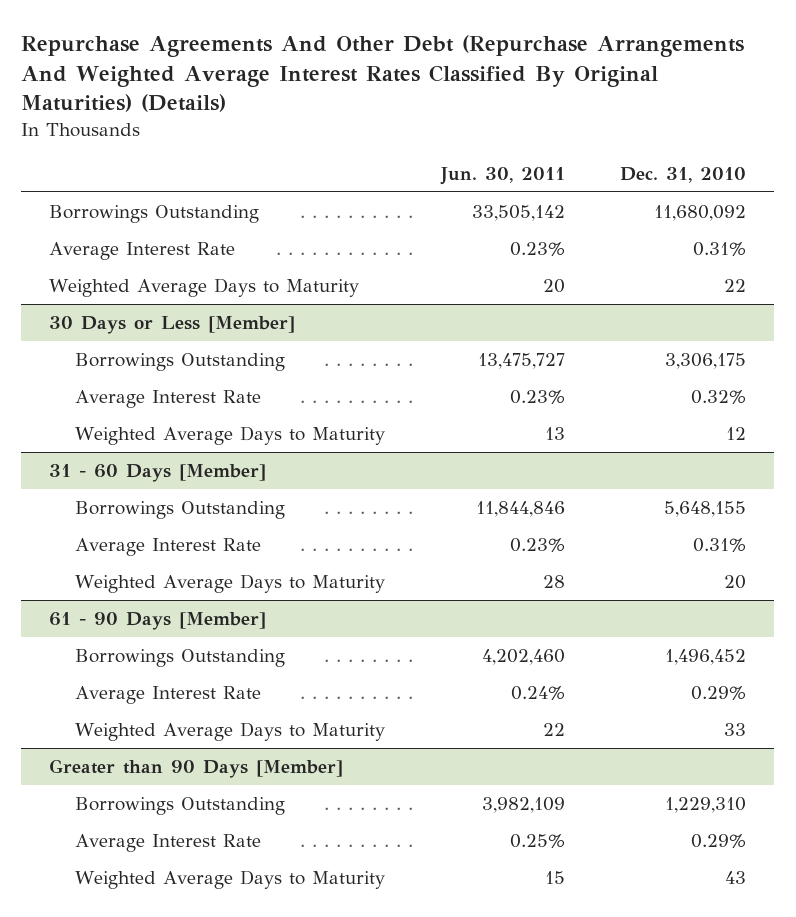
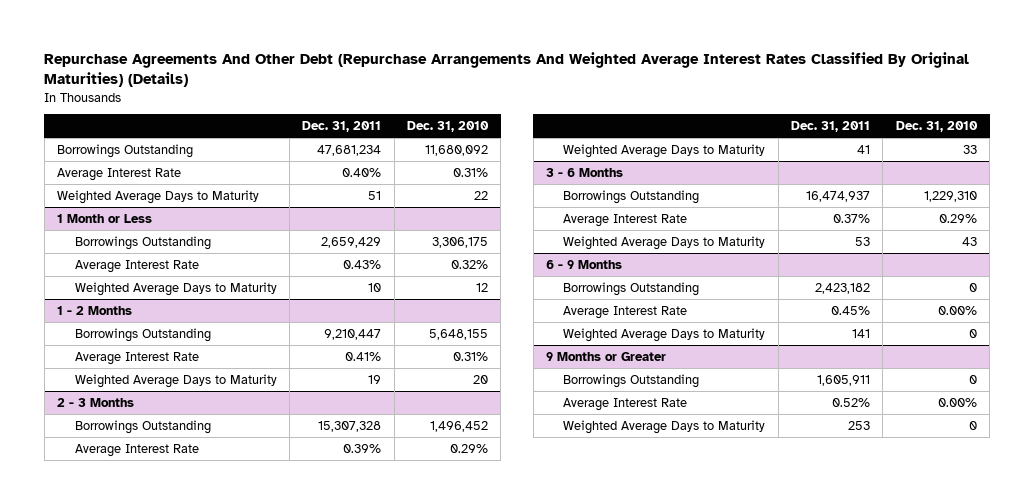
[439,166,565,185] Jun. 30, 2011 -> none
none -> [302,121,382,133] Dec. 31, 2011
[49,315,296,334] 30 Days or Less [Member] -> none
none -> [57,213,153,223] 1 Month or Less
[49,463,267,482] 31 - 60 Days [Member] -> none
none -> [57,305,133,315] 1 - 2 Months
[49,611,267,630] 61 - 90 Days [Member] -> none
none -> [57,397,135,407] 2 - 3 Months
[49,758,344,778] Greater than 90 Days [Member] -> none
none -> [545,167,623,177] 3 - 6 Months
none -> [545,259,622,269] 6 - 9 Months
none -> [563,281,700,296] Borrowings Outstanding
none -> [563,305,688,319] Average Interest Rate
none -> [563,327,766,342] Weighted Average Days to Maturity
none -> [545,351,666,361] 9 Months or Greater
none -> [563,373,700,388] Borrowings Outstanding
none -> [563,397,688,411] Average Interest Rate
none -> [563,419,766,434] Weighted Average Days to Maturity

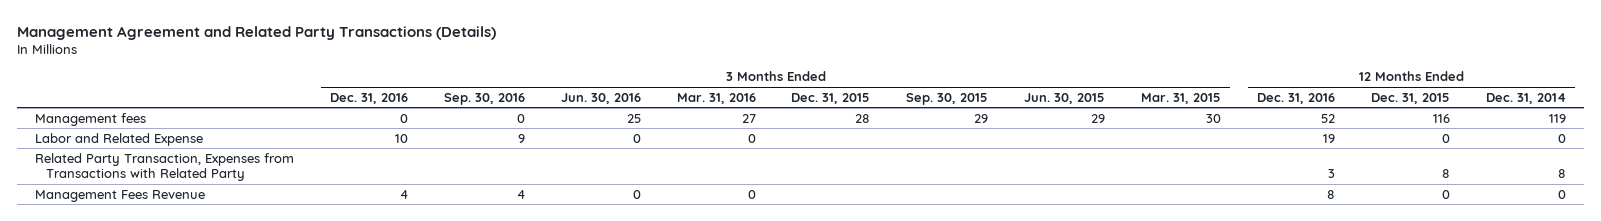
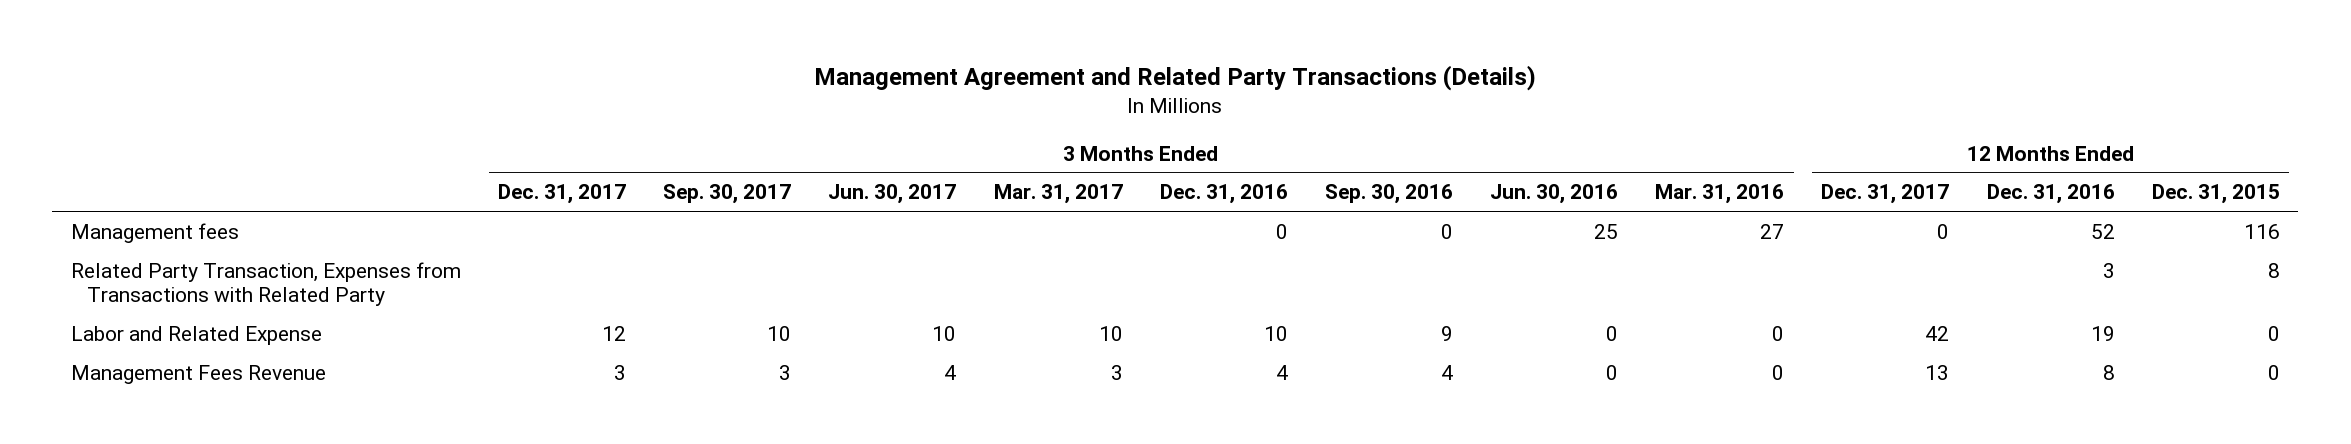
[791,92,871,104] Dec. 31, 2015 -> none
[906,92,989,105] Sep. 30, 2015 -> none
[1024,92,1106,104] Jun. 30, 2015 -> none
[1141,92,1222,104] Mar. 31, 2015 -> none
[1486,92,1567,104] Dec. 31, 2014 -> none
none -> [497,184,626,205] Dec. 31, 2017
none -> [663,184,792,205] Sep. 30, 2017
none -> [828,184,957,205] Jun. 30, 2017
none -> [993,184,1123,205] Mar. 31, 2017
none -> [1821,184,1950,205] Dec. 31, 2017
[34,132,203,146] Labor and Related Expense -> [70,325,322,345] Labor and Related Expense

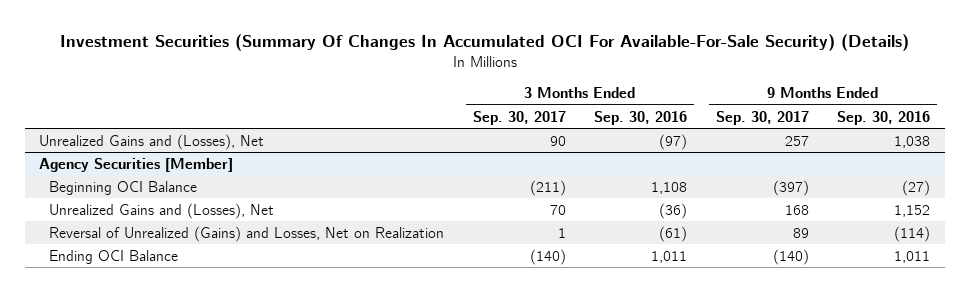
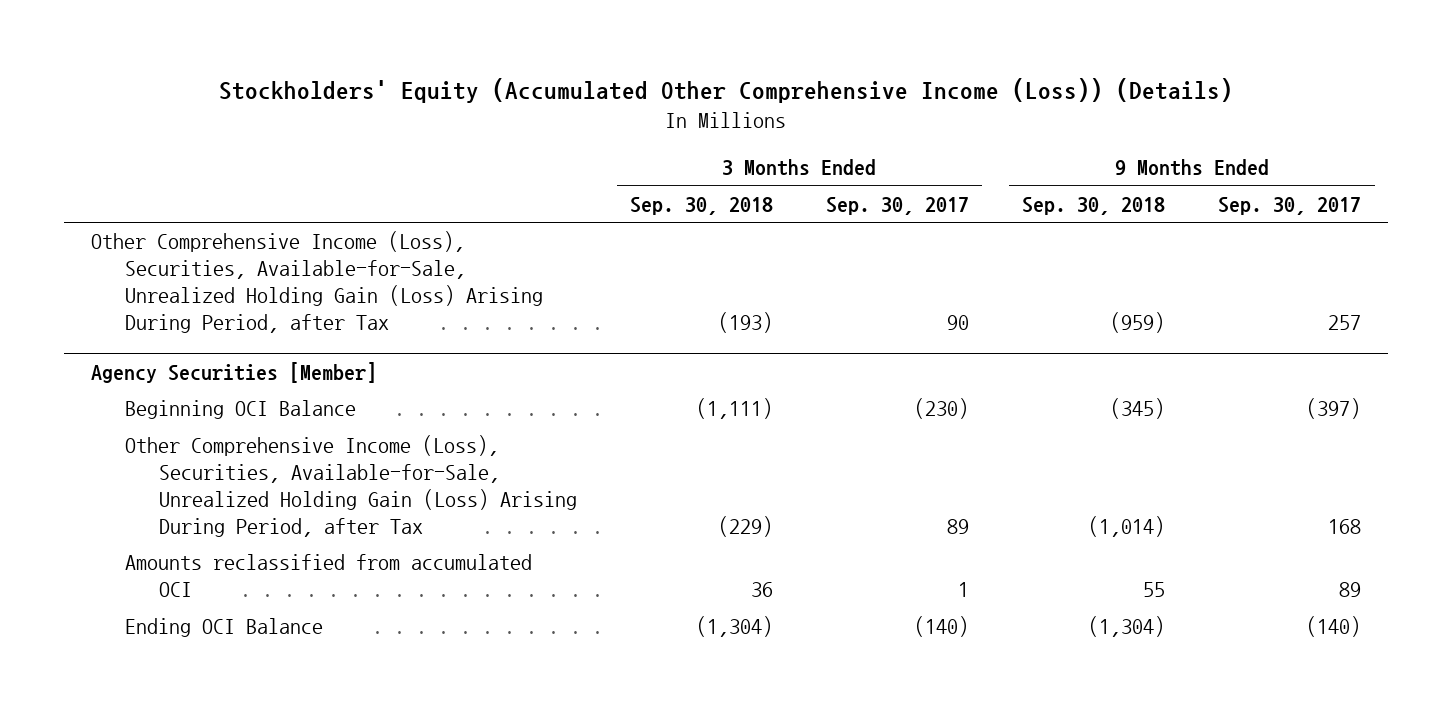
[59,34,909,52] Investment Securities (Summary Of Changes In Accumulated OCI For Available-For-Sale Security) (Details) -> [219,77,1234,103] Stockholders' Equity (Accumulated Other Comprehensive Income (Loss)) (Details)
[594,110,688,125] Sep. 30, 2016 -> none
[837,110,931,125] Sep. 30, 2016 -> none
none -> [629,196,773,215] Sep. 30, 2018
none -> [1022,196,1166,215] Sep. 30, 2018
[39,133,265,150] Unrealized Gains and (Losses), Net -> [90,231,543,333] Other Comprehensive Income (Loss), Securities, Available-for-Sale, Unrealized Holding Gain (Loss) Arising During Period, after Tax
[49,202,275,219] Unrealized Gains and (Losses), Net -> none
[529,179,566,196] (211) -> [914,398,970,420] (230)
none -> [124,435,577,537] Other Comprehensive Income (Loss), Securities, Available-for-Sale, Unrealized Holding Gain (Loss) Arising During Period, after Tax
[49,225,445,242] Reversal of Unrealized (Gains) and Losses, Net on Realization -> [124,554,532,598] Amounts reclassified from accumulated OCI

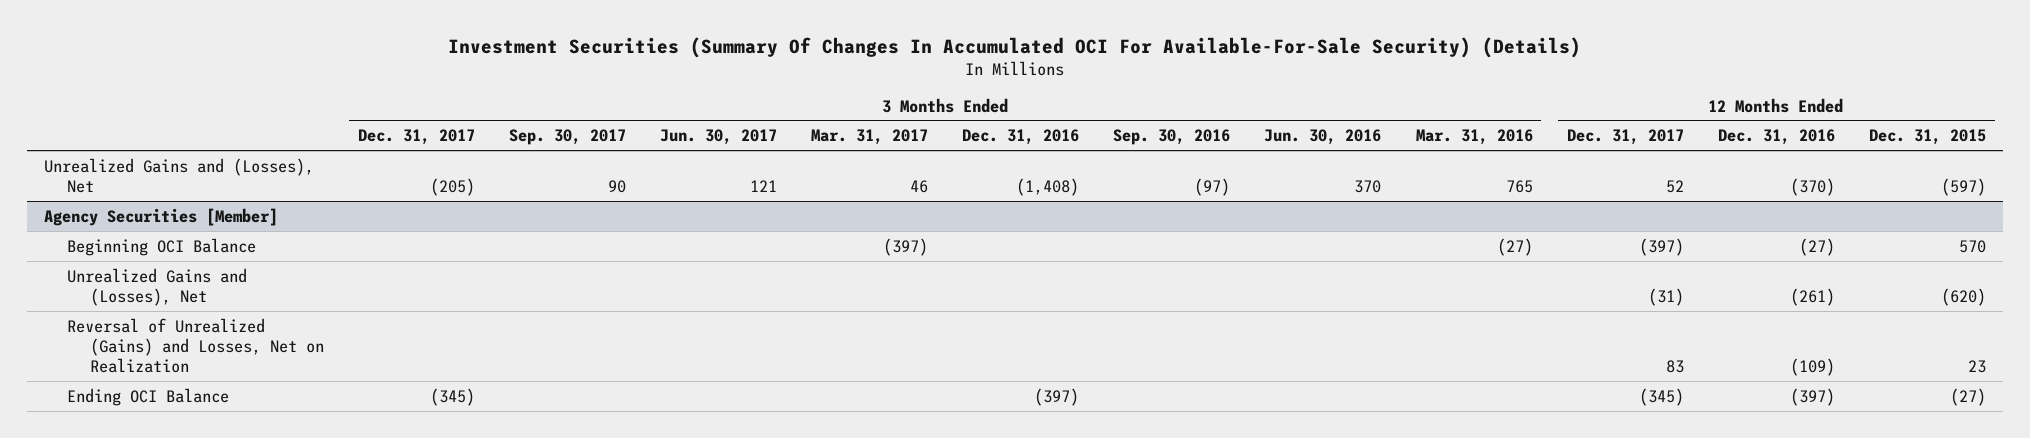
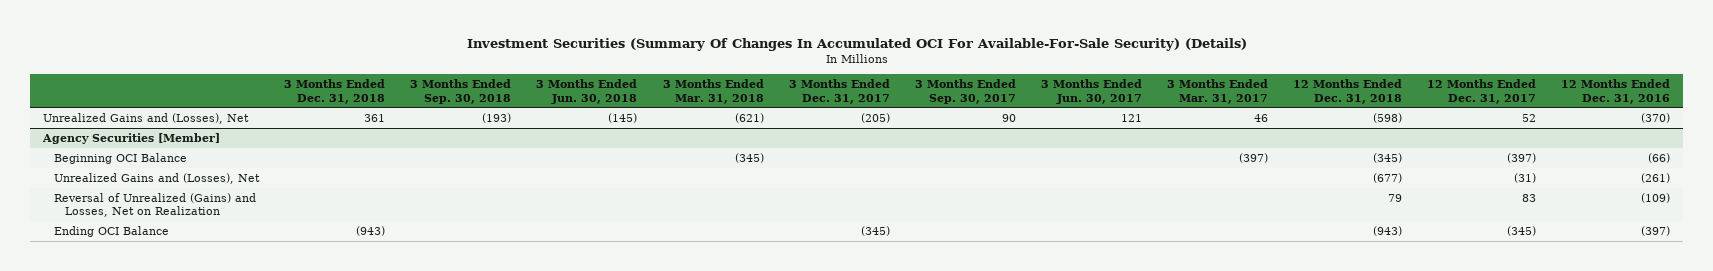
[962,129,1080,146] Dec. 31, 2016 -> none
[1113,129,1231,146] Sep. 30, 2016 -> none
[1264,129,1382,146] Jun. 30, 2016 -> none
[1415,129,1533,146] Mar. 31, 2016 -> none
[1868,129,1986,146] Dec. 31, 2015 -> none
none -> [284,78,386,104] 3 Months Ended Dec. 31, 2018
none -> [410,78,512,104] 3 Months Ended Sep. 30, 2018
none -> [536,78,638,104] 3 Months Ended Jun. 30, 2018
none -> [662,78,764,104] 3 Months Ended Mar. 31, 2018
none -> [1293,78,1403,104] 12 Months Ended Dec. 31, 2018
[1798,237,1835,256] (27) -> [1648,152,1671,163] (66)

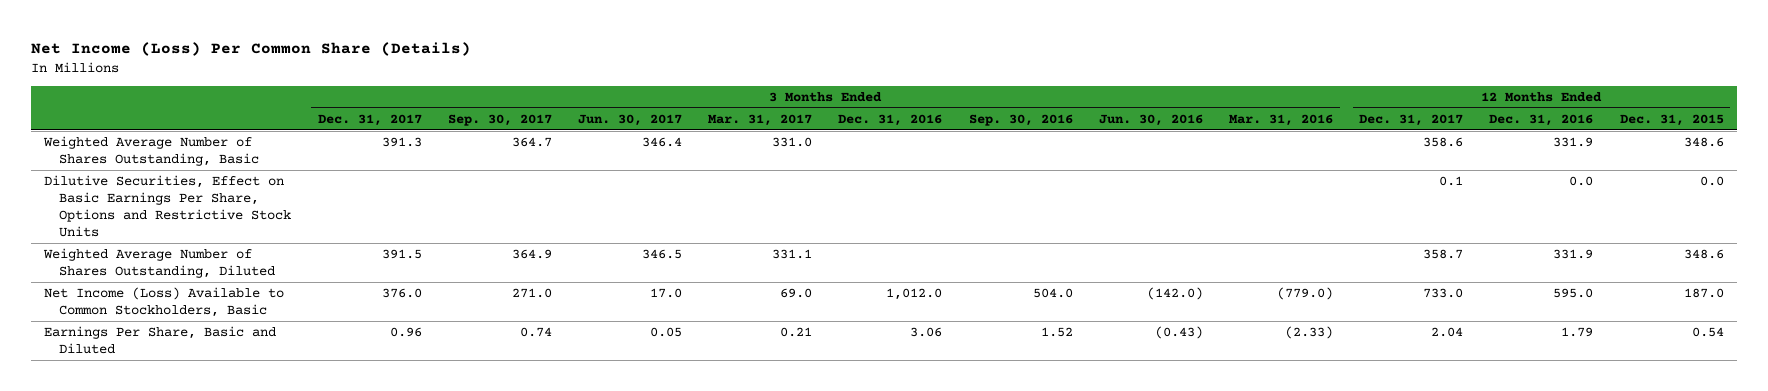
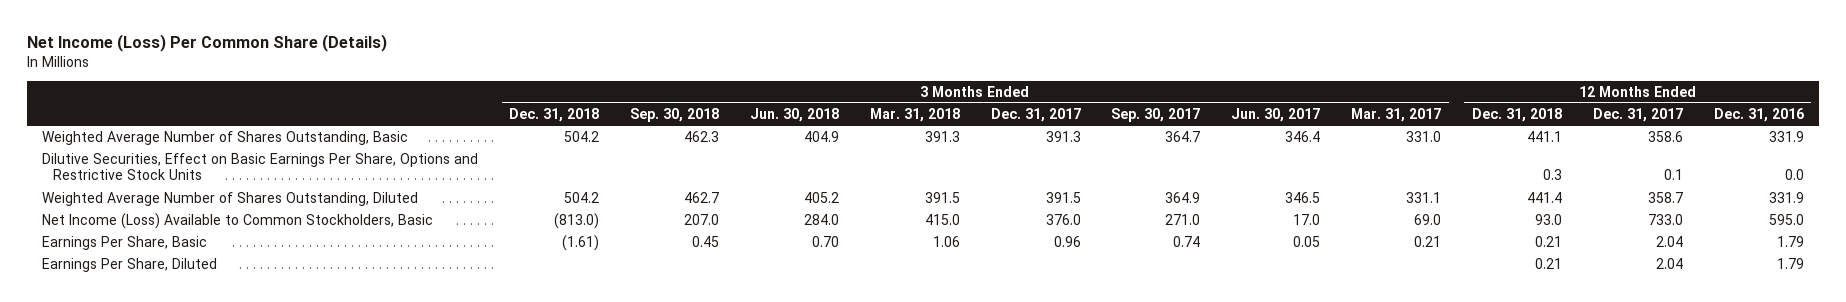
[838,113,943,126] Dec. 31, 2016 -> none
[968,113,1073,126] Sep. 30, 2016 -> none
[1098,113,1203,126] Jun. 30, 2016 -> none
[1228,113,1333,126] Mar. 31, 2016 -> none
[1619,113,1724,126] Dec. 31, 2015 -> none
none -> [509,107,600,122] Dec. 31, 2018
none -> [630,107,720,122] Sep. 30, 2018
none -> [749,107,839,122] Jun. 30, 2018
none -> [869,107,960,122] Mar. 31, 2018
none -> [1471,107,1562,122] Dec. 31, 2018
[44,326,277,355] Earnings Per Share, Basic and Diluted -> [42,235,208,250] Earnings Per Share, Basic
none -> [42,257,218,272] Earnings Per Share, Diluted

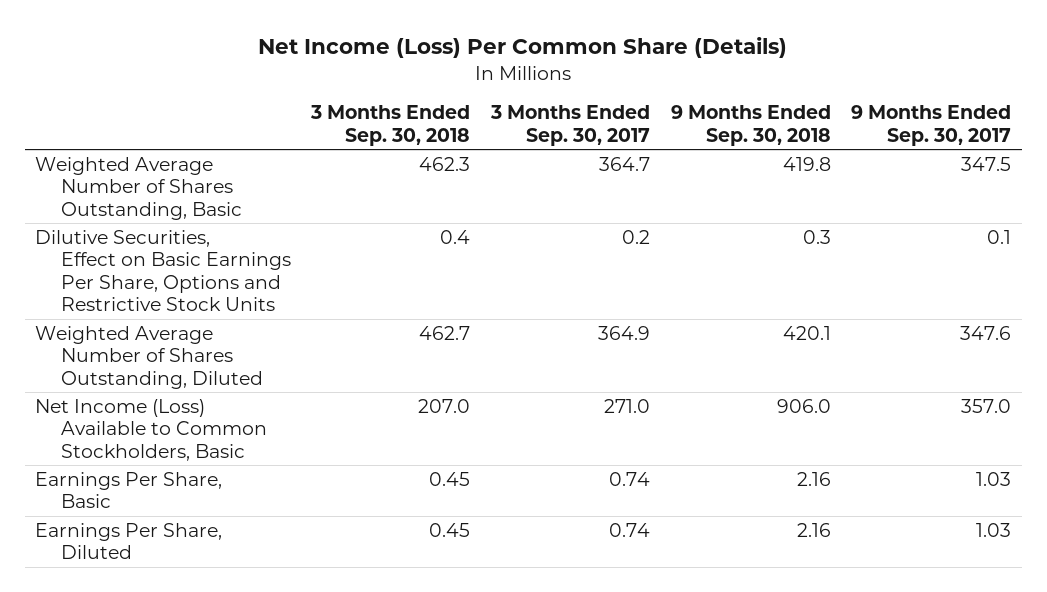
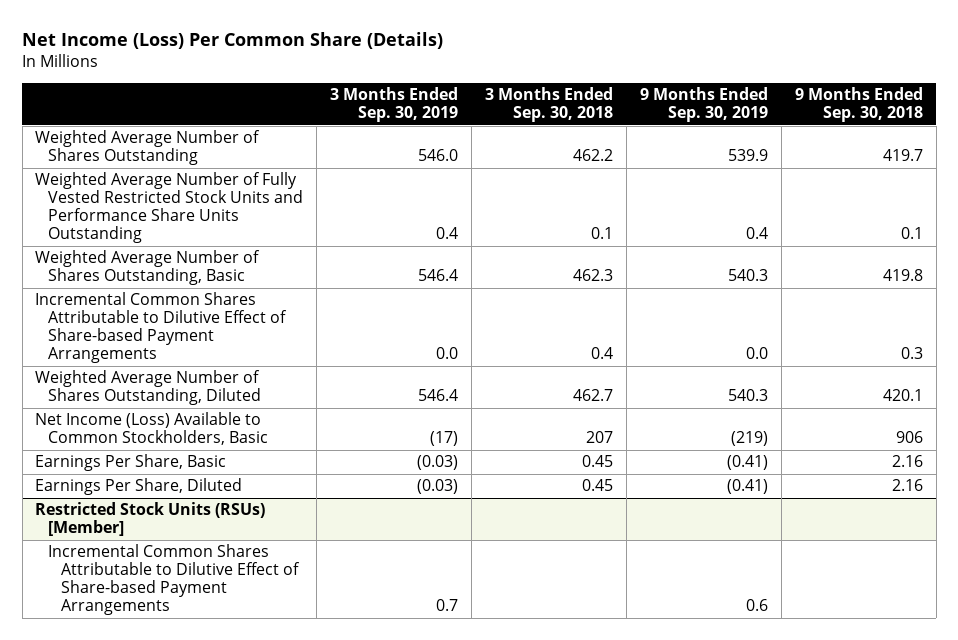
[489,105,650,146] 3 Months Ended Sep. 30, 2017 -> none
[851,105,1012,146] 9 Months Ended Sep. 30, 2017 -> none
none -> [330,87,459,123] 3 Months Ended Sep. 30, 2019
none -> [639,87,768,123] 9 Months Ended Sep. 30, 2019
none -> [35,130,261,166] Weighted Average Number of Shares Outstanding
none -> [35,172,304,244] Weighted Average Number of Fully Vested Restricted Stock Units and Performance Share Units Outstanding
[35,229,291,312] Dilutive Securities, Effect on Basic Earnings Per Share, Options and Restrictive Stock Units -> none
none -> [35,292,288,364] Incremental Common Shares Attributable to Dilutive Effect of Share-based Payment Arrangements
[418,398,471,413] 207.0 -> [585,431,613,444] 207
[776,398,831,413] 906.0 -> [895,431,923,444] 906
none -> [35,502,266,537] Restricted Stock Units (RSUs) [Member]
none -> [48,544,300,616] Incremental Common Shares Attributable to Dilutive Effect of Share-based Payment Arrangements

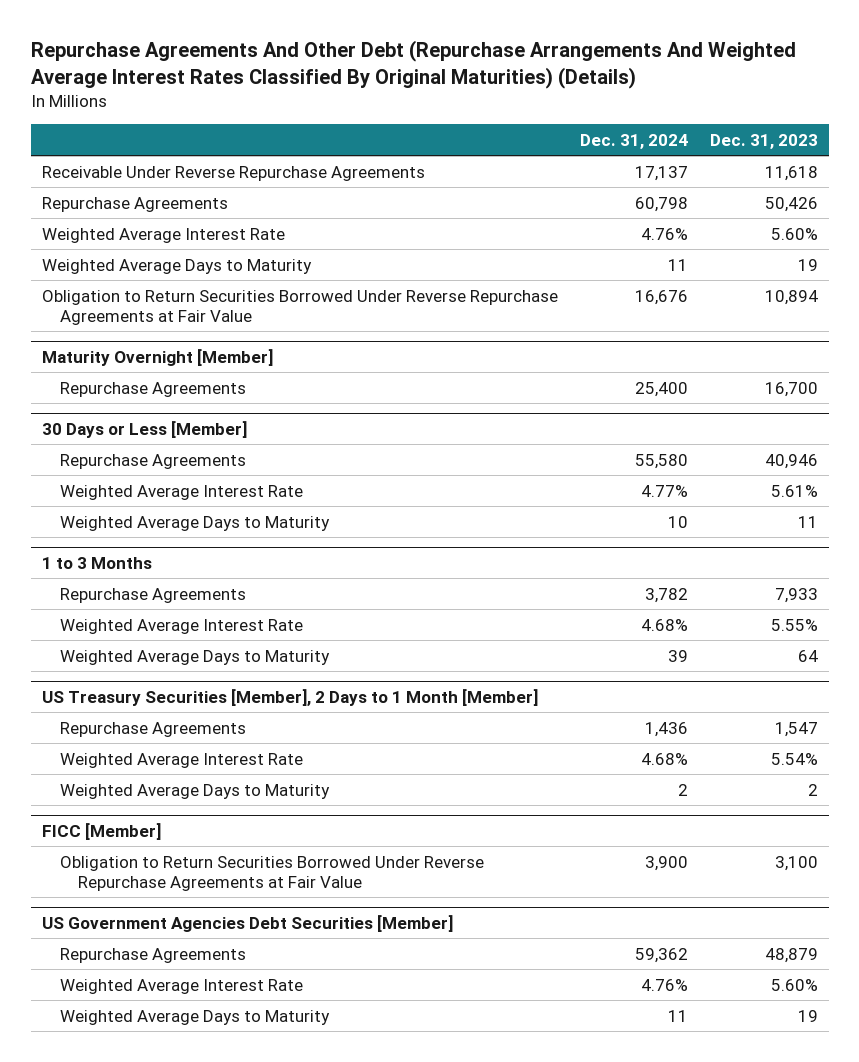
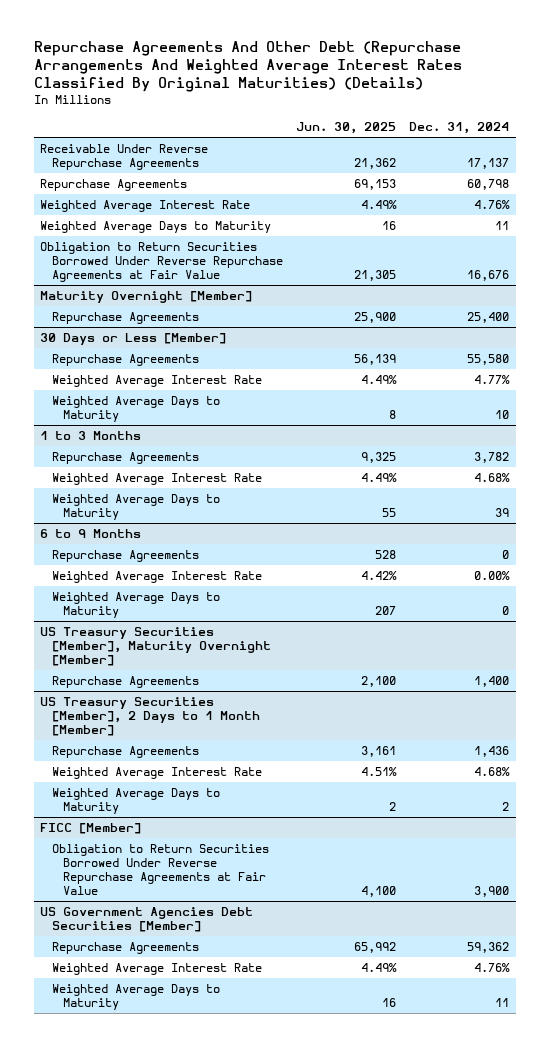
[709,133,818,149] Dec. 31, 2023 -> none
none -> [296,122,397,135] Jun. 30, 2025
none -> [40,529,142,539] 6 to 9 Months
none -> [51,550,199,563] Repurchase Agreements
none -> [51,571,262,584] Weighted Average Interest Rate
none -> [51,592,220,618] Weighted Average Days to Maturity
none -> [40,627,271,666] US Treasury Securities [Member], Maturity Overnight [Member]
none -> [51,676,199,689] Repurchase Agreements

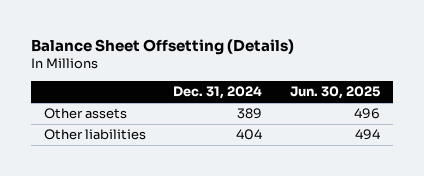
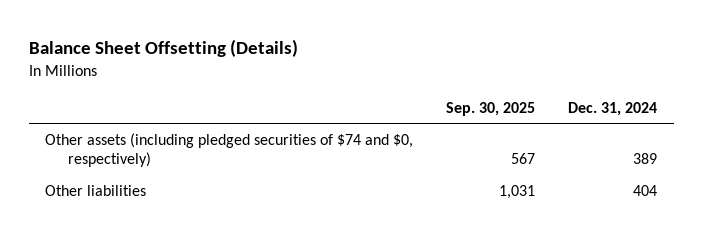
[289,86,380,100] Jun. 30, 2025 -> none
none -> [446,101,536,116] Sep. 30, 2025
[44,108,128,120] Other assets -> [45,132,414,168] Other assets (including pledged securities of $74 and $0, respectively)

